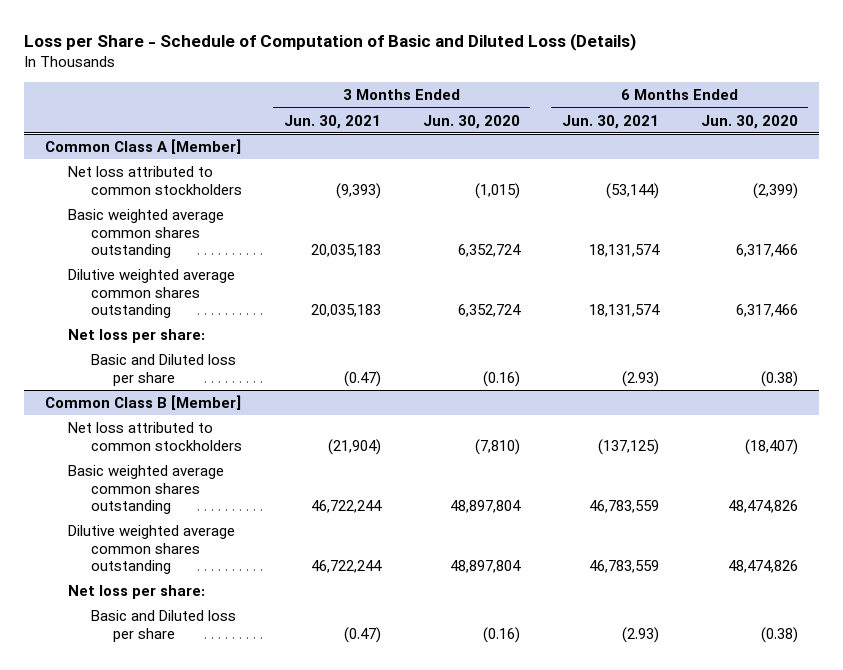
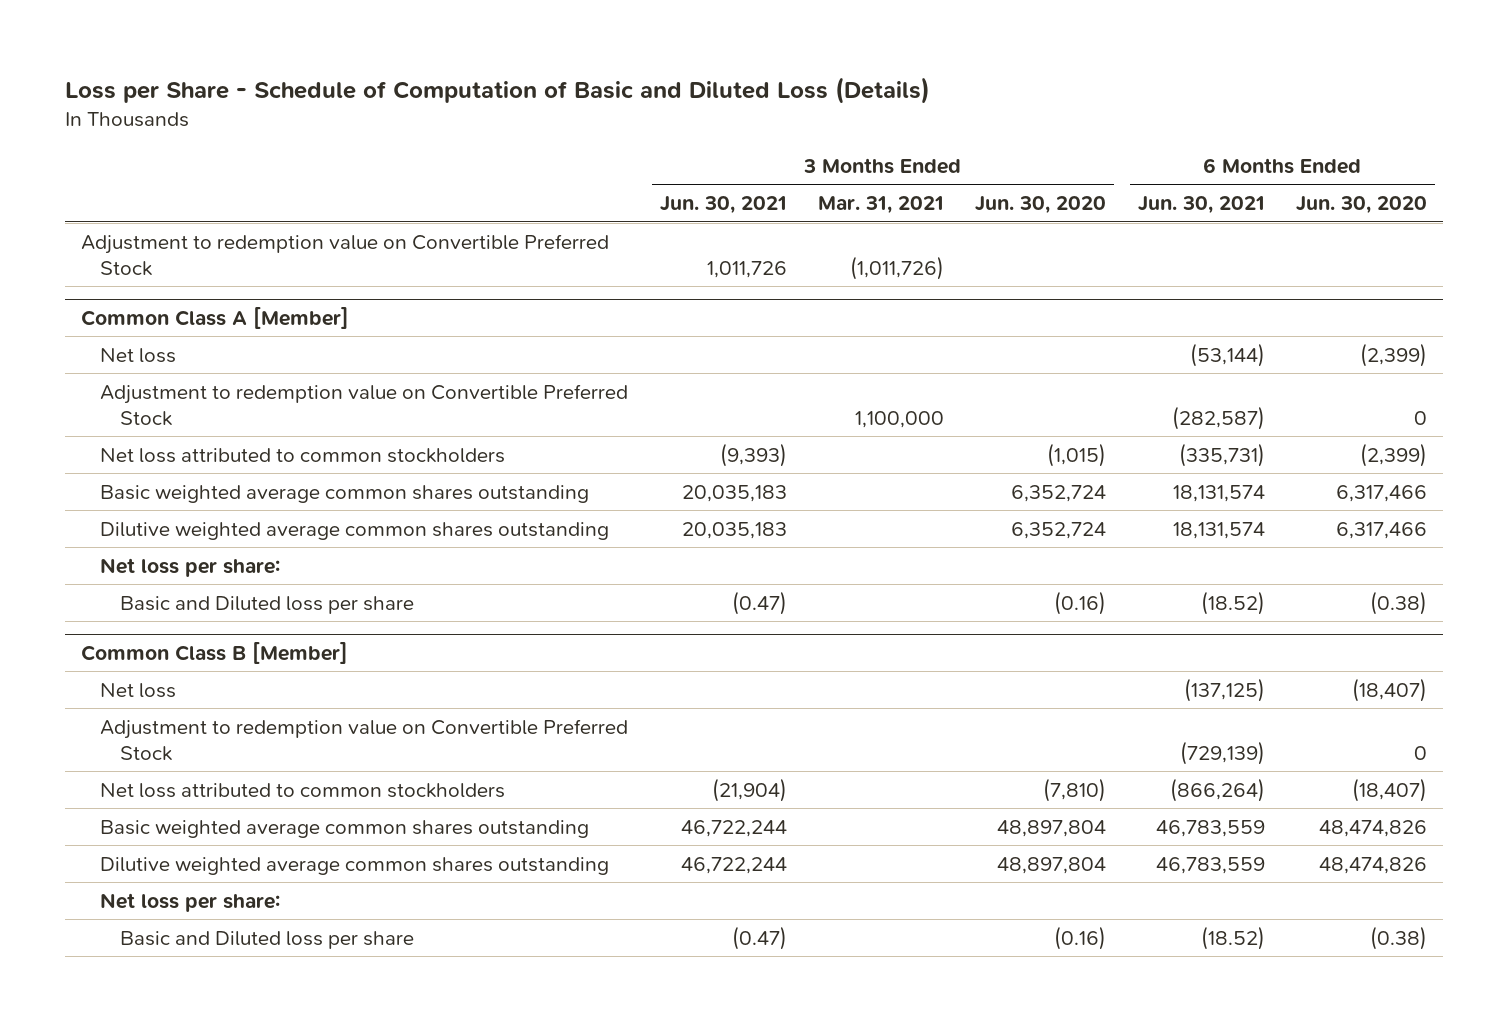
none -> [817,196,944,215] Mar. 31, 2021
none -> [80,233,609,276] Adjustment to redemption value on Convertible Preferred Stock
none -> [100,347,177,363] Net loss
none -> [100,383,629,426] Adjustment to redemption value on Convertible Preferred Stock
[605,182,659,199] (53,144) -> [1178,442,1265,467] (335,731)
[621,370,659,387] (2.93) -> [1200,590,1265,615] (18.52)
none -> [100,682,177,698] Net loss
none -> [100,718,629,761] Adjustment to redemption value on Convertible Preferred Stock
[597,438,659,455] (137,125) -> [1169,777,1265,802] (866,264)
[621,626,659,643] (2.93) -> [1200,925,1265,950] (18.52)

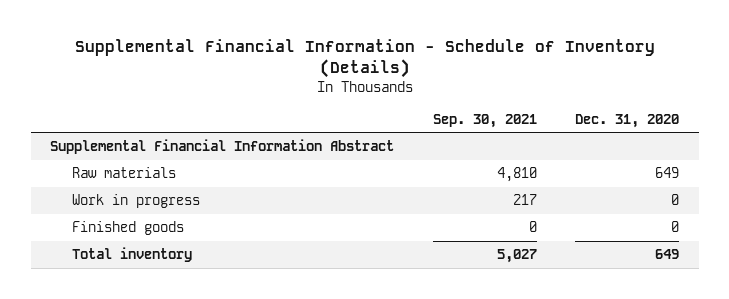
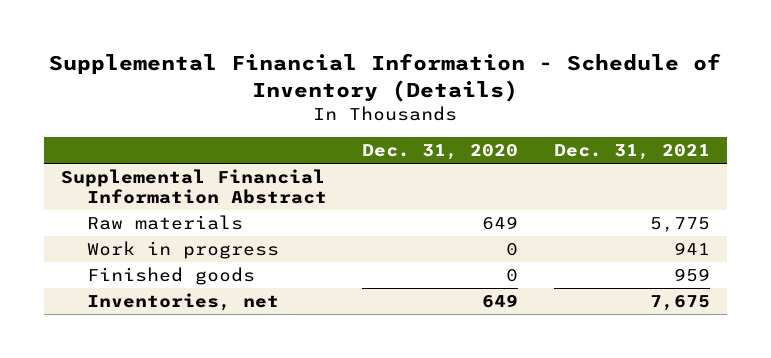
[432,113,537,128] Sep. 30, 2021 -> none
none -> [553,144,710,161] Dec. 31, 2021
[71,247,192,263] Total inventory -> [87,292,280,311] Inventories, net

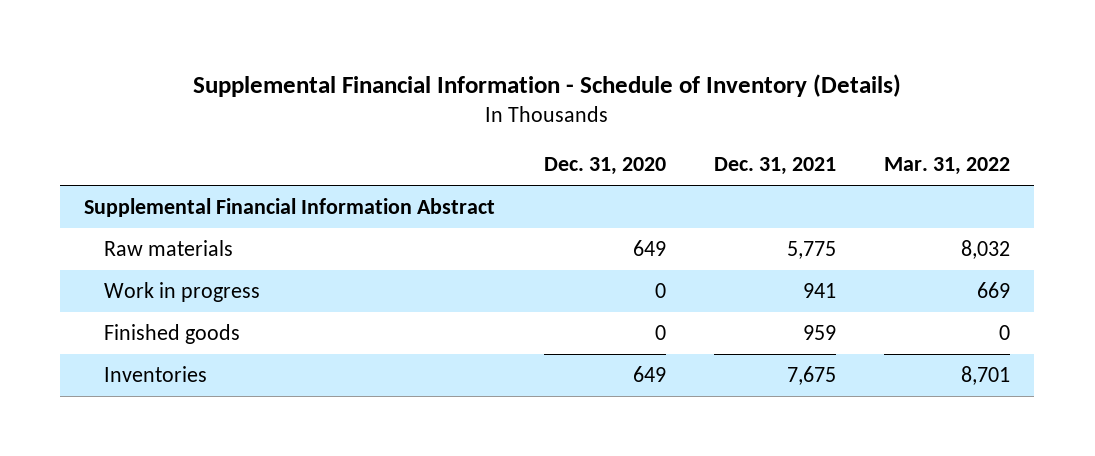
none -> [884,157,1011,176] Mar. 31, 2022
[87,292,280,311] Inventories, net -> [103,365,207,382] Inventories

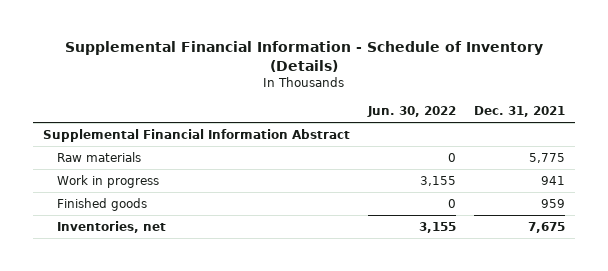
[543,157,666,176] Dec. 31, 2020 -> none
[884,157,1011,176] Mar. 31, 2022 -> none
none -> [366,106,456,118] Jun. 30, 2022
[103,365,207,382] Inventories -> [56,220,166,233] Inventories, net

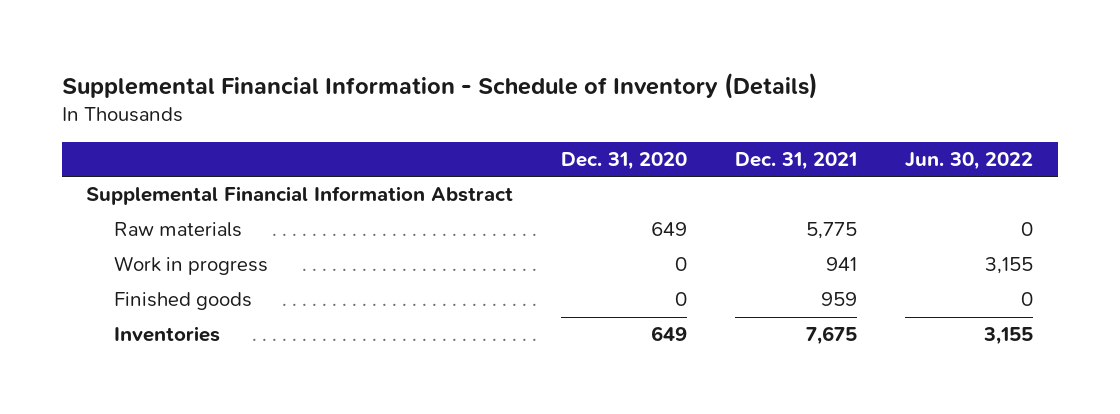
none -> [561,151,688,170] Dec. 31, 2020
[56,220,166,233] Inventories, net -> [114,326,221,343] Inventories

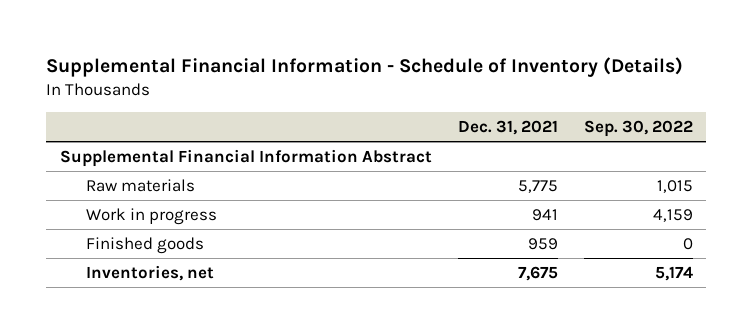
[561,151,688,170] Dec. 31, 2020 -> none
[905,151,1034,170] Jun. 30, 2022 -> none
none -> [584,119,694,137] Sep. 30, 2022
[114,326,221,343] Inventories -> [85,264,214,281] Inventories, net

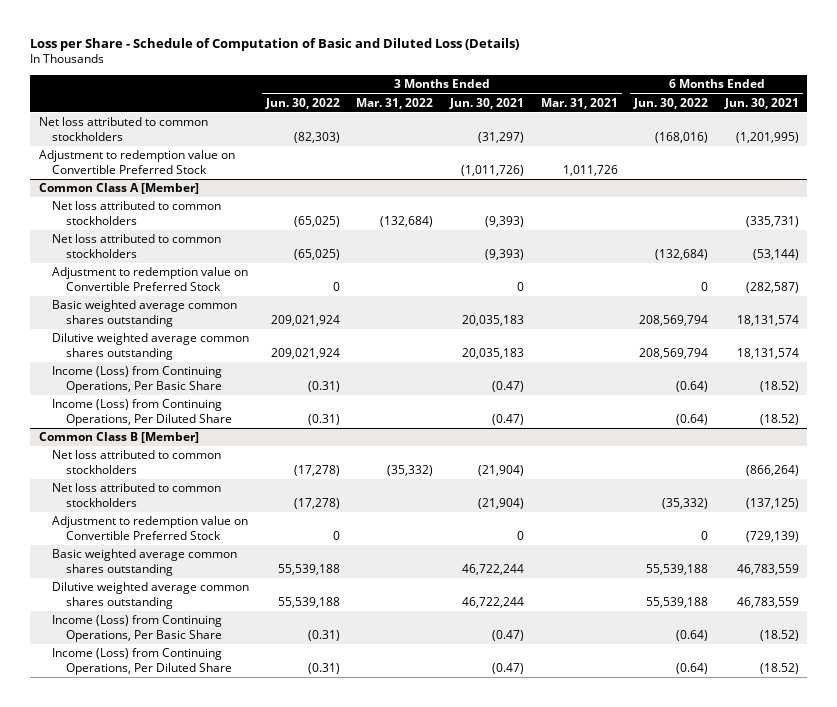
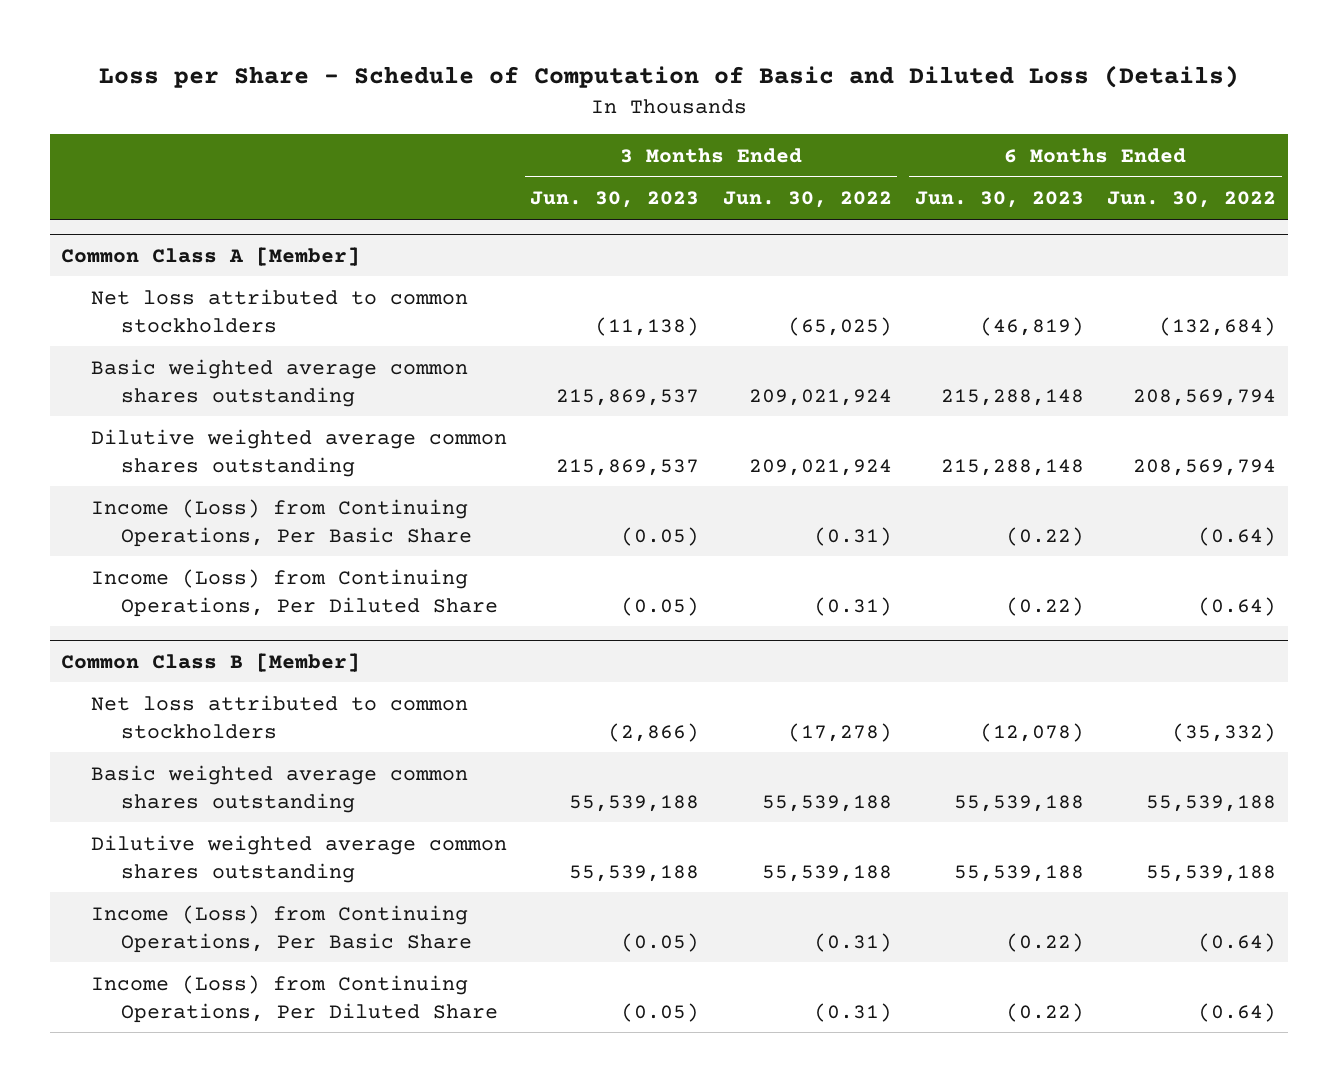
[356,97,434,109] Mar. 31, 2022 -> none
[449,97,525,109] Jun. 30, 2021 -> none
[540,97,618,109] Mar. 31, 2021 -> none
[723,97,799,109] Jun. 30, 2021 -> none
none -> [530,191,700,209] Jun. 30, 2023
none -> [914,191,1084,209] Jun. 30, 2023
[38,117,208,142] Net loss attributed to common stockholders -> none
[38,150,235,175] Adjustment to redemption value on Convertible Preferred Stock -> none
[52,201,222,226] Net loss attributed to common stockholders -> none
[52,267,249,292] Adjustment to redemption value on Convertible Preferred Stock -> none
[52,450,222,475] Net loss attributed to common stockholders -> none
[52,516,249,541] Adjustment to redemption value on Convertible Preferred Stock -> none

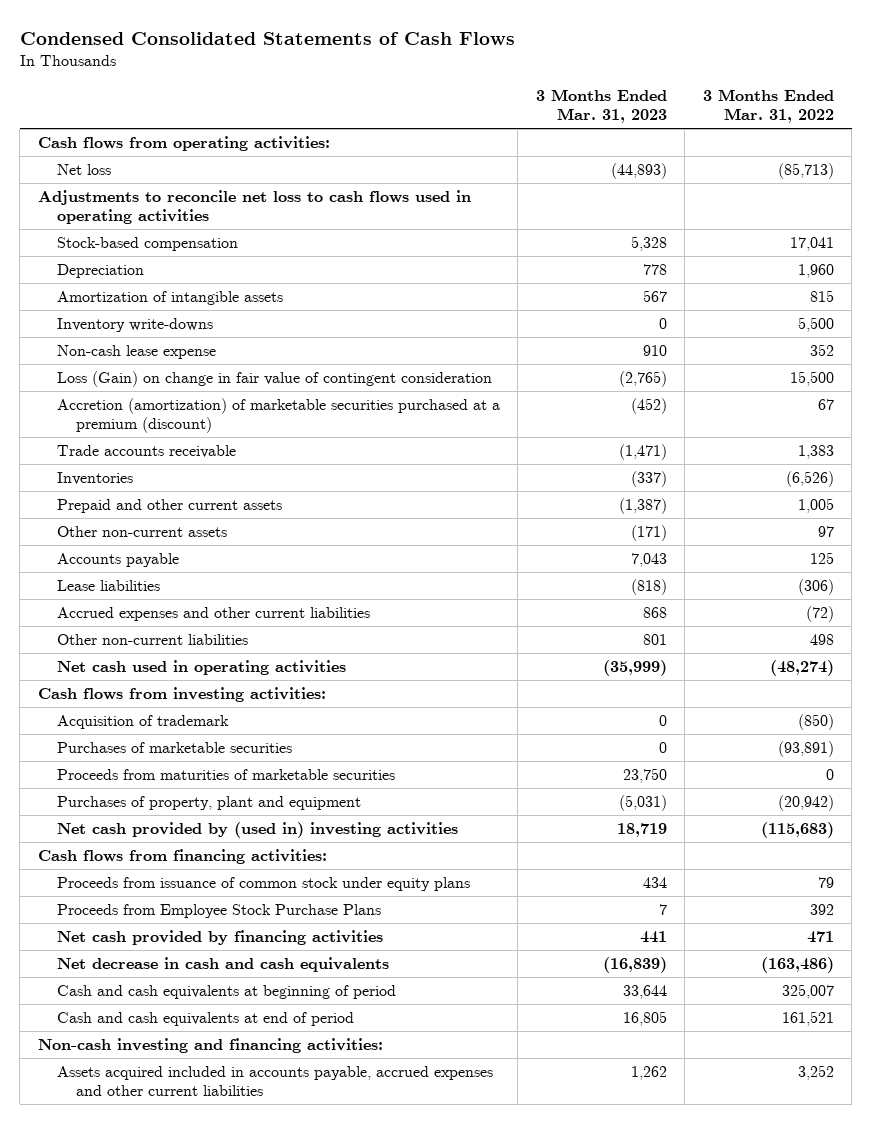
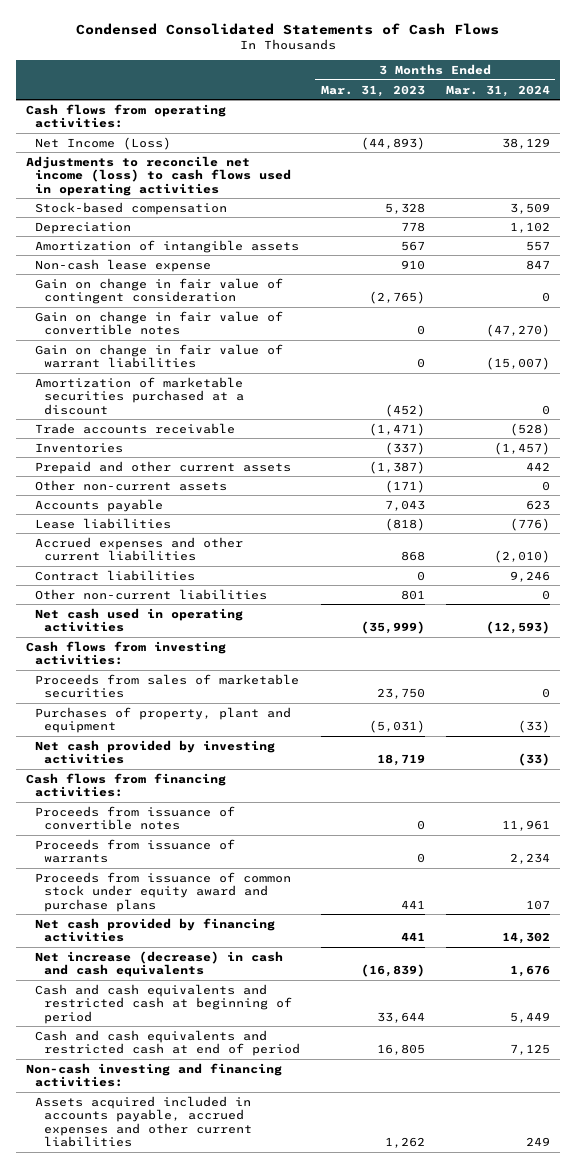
[702,88,834,124] 3 Months Ended Mar. 31, 2022 -> none
none -> [445,84,550,97] Mar. 31, 2024
[57,164,112,176] Net loss -> [34,136,171,150] Net Income (Loss)
[37,190,471,225] Adjustments to reconcile net loss to cash flows used in operating activities -> [26,155,291,196] Adjustments to reconcile net income (loss) to cash flows used in operating activities
[57,318,214,333] Inventory write-downs -> none
[57,371,493,388] Loss (Gain) on change in fair value of contingent consideration -> [34,277,283,305] Gain on change in fair value of contingent consideration
none -> [34,310,283,336] Gain on change in fair value of convertible notes
none -> [34,343,283,369] Gain on change in fair value of warrant liabilities
[57,398,501,434] Accretion (amortization) of marketable securities purchased at a premium (discount) -> [34,376,244,415] Amortization of marketable securities purchased at a discount
none -> [34,569,195,581] Contract liabilities
[57,715,230,730] Acquisition of trademark -> none
[57,742,293,754] Purchases of marketable securities -> none
[57,769,396,781] Proceeds from maturities of marketable securities -> [34,673,299,699] Proceeds from sales of marketable securities
[57,822,459,839] Net cash provided by (used in) investing activities -> [34,739,275,765] Net cash provided by investing activities
[57,904,382,919] Proceeds from Employee Stock Purchase Plans -> none
none -> [34,805,235,831] Proceeds from issuance of convertible notes
none -> [34,838,235,864] Proceeds from issuance of warrants
[57,877,471,892] Proceeds from issuance of common stock under equity plans -> [34,871,291,912] Proceeds from issuance of common stock under equity award and purchase plans
[642,877,667,889] 434 -> [400,899,425,909] 441
[57,957,390,973] Net decrease in cash and cash equivalents -> [34,950,283,978] Net increase (decrease) in cash and cash equivalents
[57,985,397,1000] Cash and cash equivalents at beginning of period -> [34,983,292,1024] Cash and cash equivalents and restricted cash at beginning of period
[57,1012,355,1027] Cash and cash equivalents at end of period -> [34,1029,300,1057] Cash and cash equivalents and restricted cash at end of period

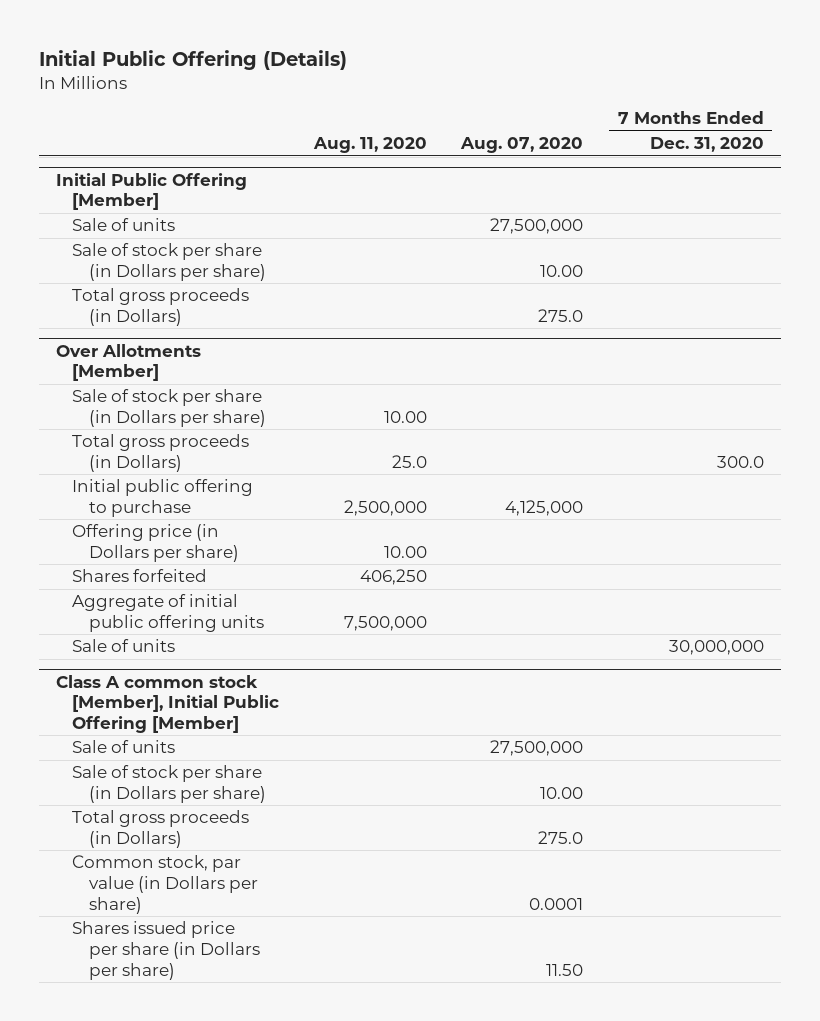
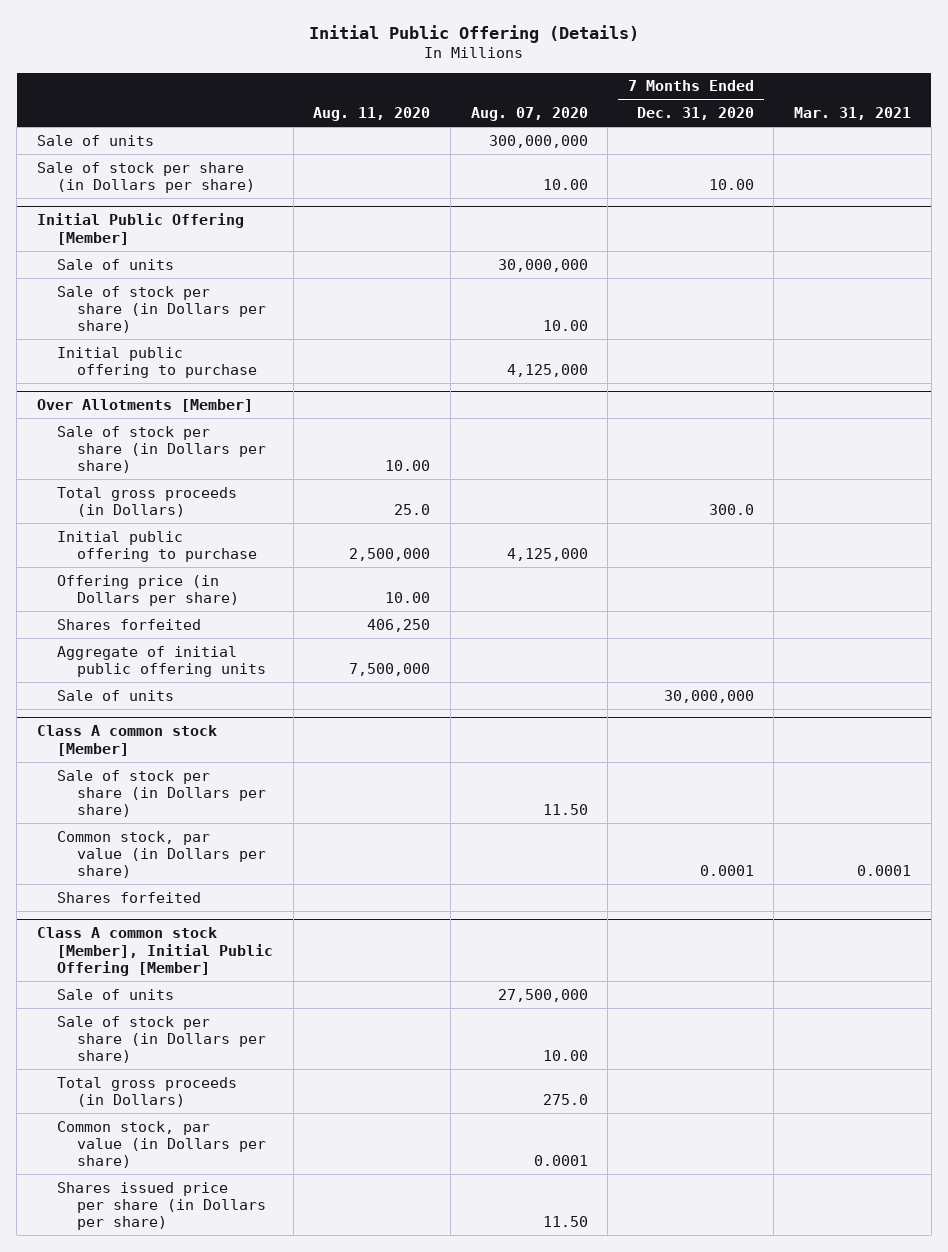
none -> [794,106,912,120] Mar. 31, 2021
none -> [36,134,154,146] Sale of units
none -> [36,161,255,193] Sale of stock per share (in Dollars per share)
[490,218,584,235] 27,500,000 -> [497,258,588,272] 30,000,000
[72,288,250,326] Total gross proceeds (in Dollars) -> none
none -> [56,346,258,378] Initial public offering to purchase
none -> [36,725,217,756] Class A common stock [Member]
none -> [56,769,267,818] Sale of stock per share (in Dollars per share)
none -> [56,830,267,879] Common stock, par value (in Dollars per share)
none -> [56,891,201,903] Shares forfeited

